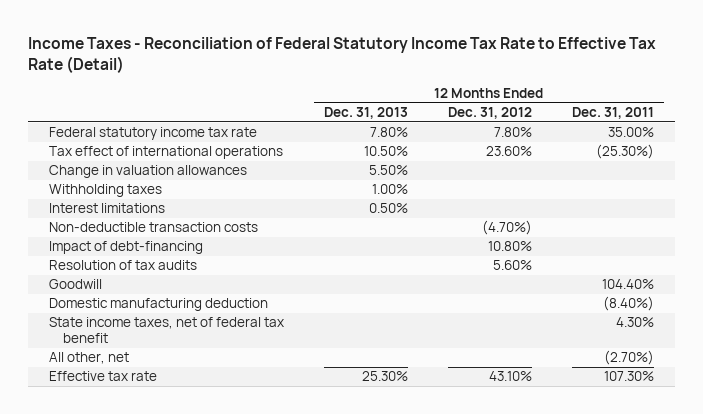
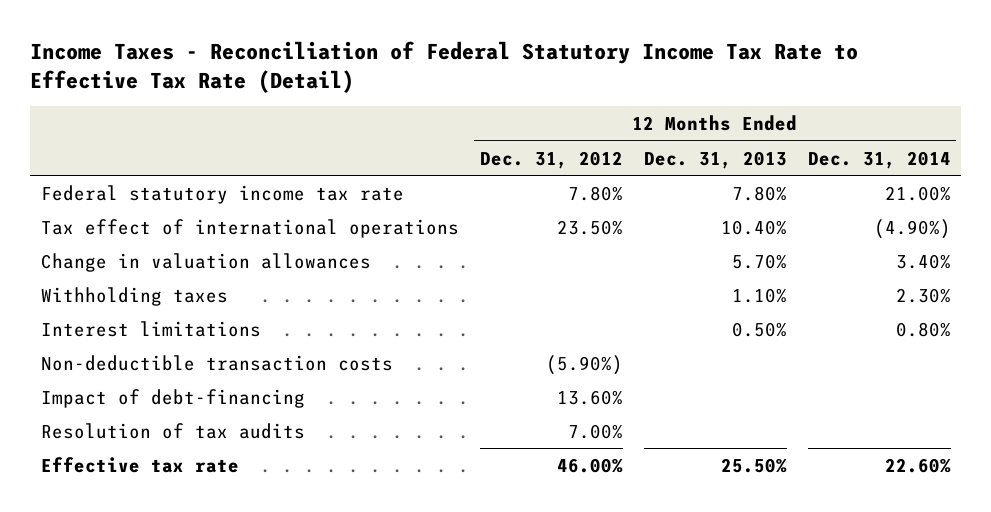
[572,106,655,119] Dec. 31, 2011 -> none
none -> [807,150,951,169] Dec. 31, 2014
[363,146,408,157] 10.50% -> [720,219,787,235] 10.40%
[486,146,533,157] 23.60% -> [556,219,623,235] 23.50%
[368,165,408,176] 5.50% -> [731,253,787,269] 5.70%
[371,184,408,195] 1.00% -> [731,287,787,303] 1.10%
[48,279,102,290] Goodwill -> none
[48,298,268,312] Domestic manufacturing deduction -> none
[48,317,284,343] State income taxes, net of federal tax benefit -> none
[48,352,129,365] All other, net -> none
[482,220,533,236] (4.70%) -> [545,354,623,375] (5.90%)
[488,241,533,252] 10.80% -> [556,389,623,405] 13.60%
[493,260,533,271] 5.60% -> [567,423,623,439] 7.00%
[361,371,408,382] 25.30% -> [720,457,787,473] 25.50%
[489,371,533,382] 43.10% -> [556,457,623,473] 46.00%

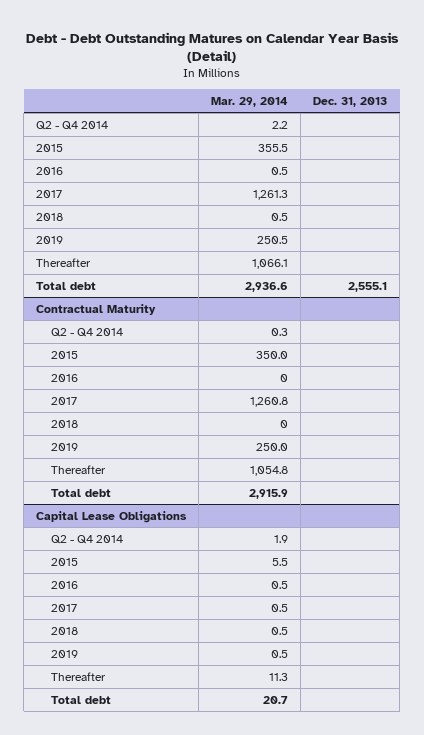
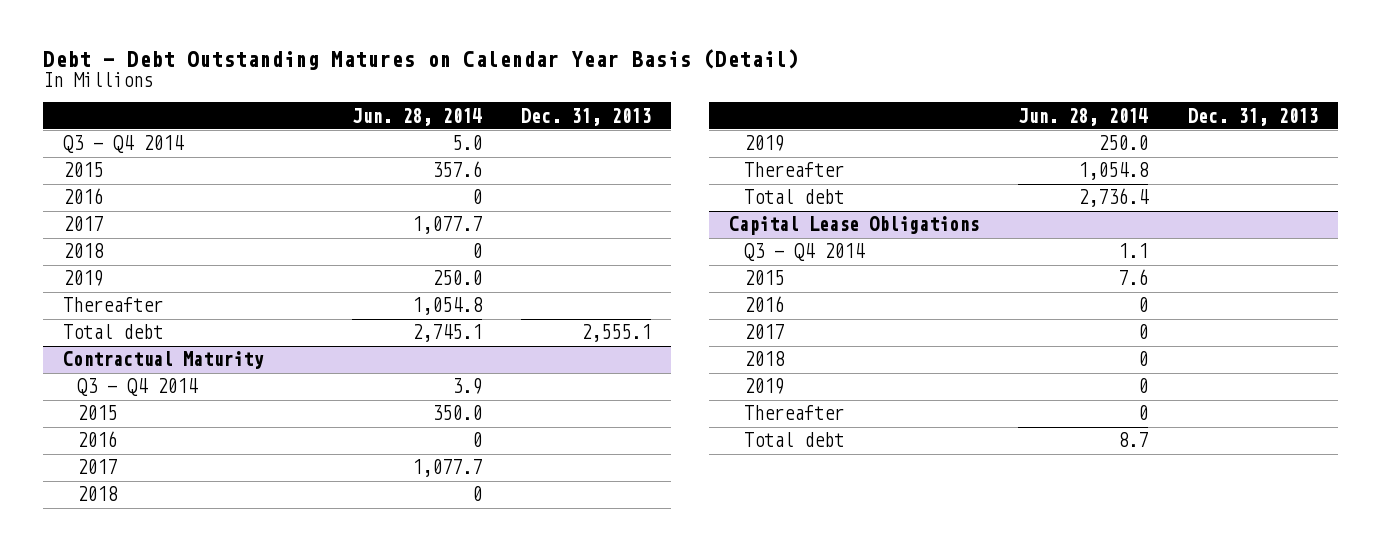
[211,96,289,107] Mar. 29, 2014 -> none
none -> [352,107,483,126] Jun. 28, 2014
[36,120,109,130] Q2 - Q4 2014 -> [62,135,184,154] Q3 - Q4 2014
[50,327,123,337] Q2 - Q4 2014 -> [77,378,199,397] Q3 - Q4 2014
[50,534,123,544] Q2 - Q4 2014 -> [743,243,865,262] Q3 - Q4 2014

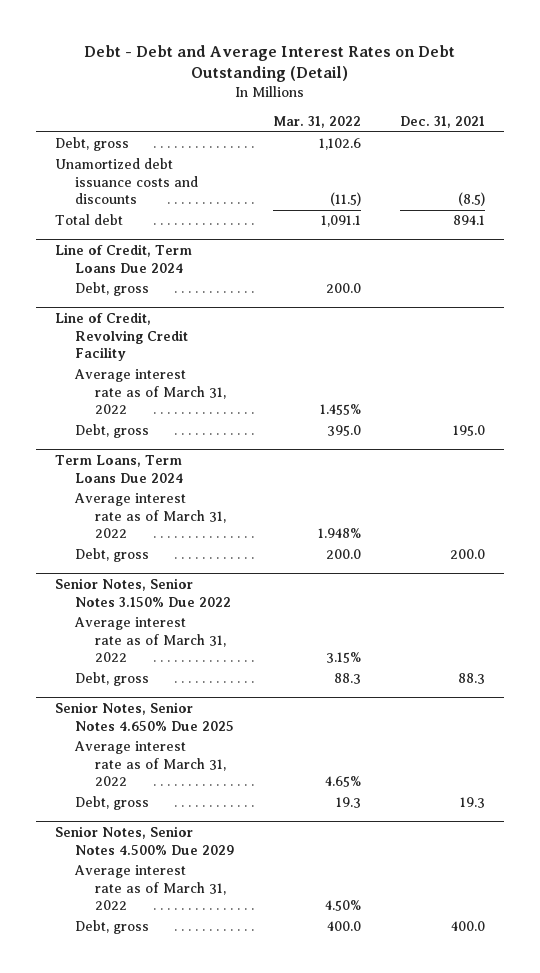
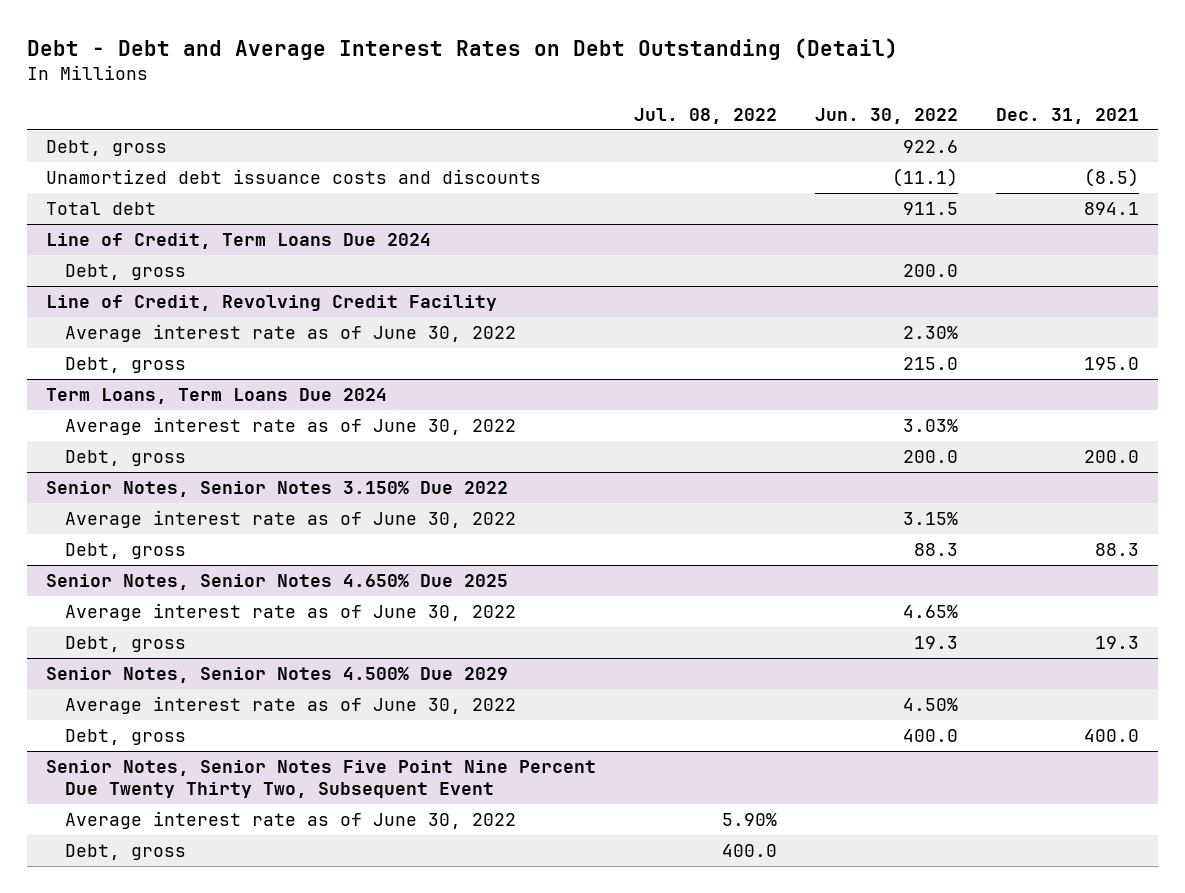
[272,116,361,129] Mar. 31, 2022 -> none
none -> [634,107,778,124] Jul. 08, 2022
none -> [814,107,958,124] Jun. 30, 2022
[74,369,227,415] Average interest rate as of March 31, 2022 -> [65,324,517,343] Average interest rate as of June 30, 2022
[74,493,227,539] Average interest rate as of March 31, 2022 -> [65,417,517,436] Average interest rate as of June 30, 2022
[74,617,227,663] Average interest rate as of March 31, 2022 -> [65,510,517,529] Average interest rate as of June 30, 2022
[74,741,227,787] Average interest rate as of March 31, 2022 -> [65,603,517,622] Average interest rate as of June 30, 2022
[74,865,227,911] Average interest rate as of March 31, 2022 -> [65,696,517,715] Average interest rate as of June 30, 2022
none -> [46,760,597,798] Senior Notes, Senior Notes Five Point Nine Percent Due Twenty Thirty Two, Subsequent Event
none -> [65,811,517,830] Average interest rate as of June 30, 2022
none -> [65,844,187,861] Debt, gross

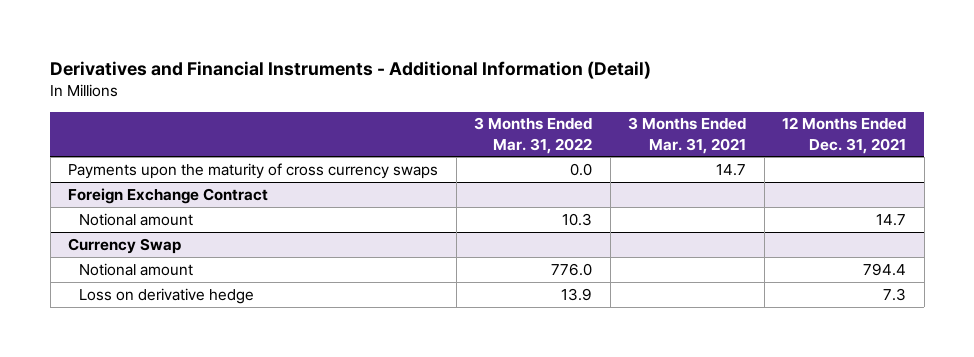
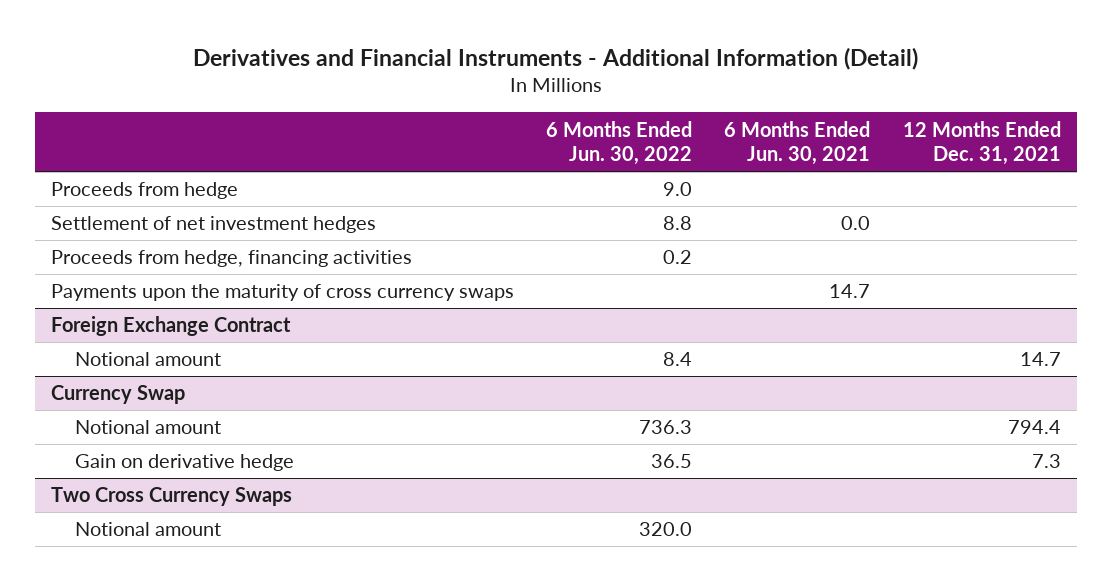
[474,117,593,154] 3 Months Ended Mar. 31, 2022 -> none
[628,117,747,154] 3 Months Ended Mar. 31, 2021 -> none
none -> [546,120,693,166] 6 Months Ended Jun. 30, 2022
none -> [724,120,871,166] 6 Months Ended Jun. 30, 2021
none -> [50,182,238,200] Proceeds from hedge
none -> [50,216,376,234] Settlement of net investment hedges
none -> [50,250,412,268] Proceeds from hedge, financing activities
[79,287,255,304] Loss on derivative hedge -> [75,454,295,472] Gain on derivative hedge
none -> [50,487,292,507] Two Cross Currency Swaps
none -> [75,522,222,537] Notional amount

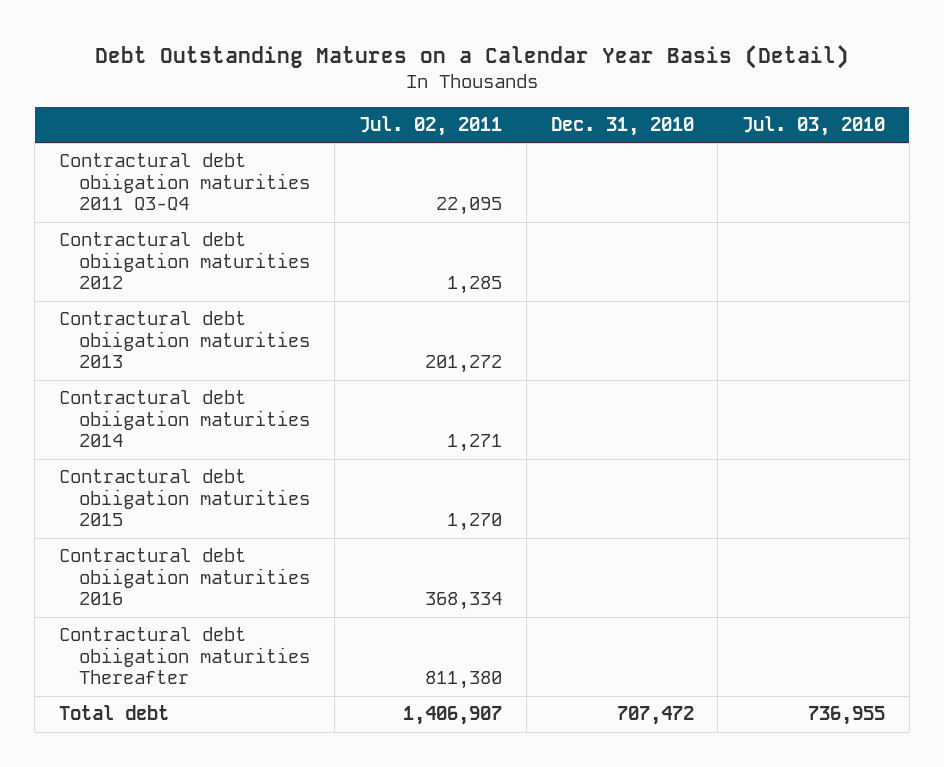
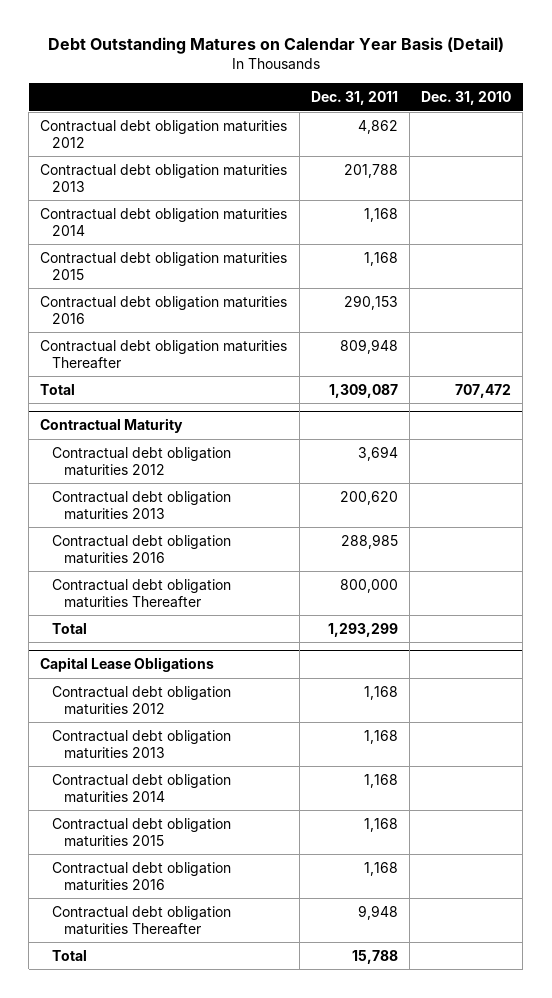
[95,45,850,70] Debt Outstanding Matures on a Calendar Year Basis (Detail) -> [47,37,504,55] Debt Outstanding Matures on Calendar Year Basis (Detail)
[358,115,502,136] Jul. 02, 2011 -> none
[742,115,886,136] Jul. 03, 2010 -> none
none -> [310,91,398,106] Dec. 31, 2011
[58,153,311,212] Contractural debt obiigation maturities 2011 Q3-Q4 -> none
[58,232,311,290] Contractural debt obiigation maturities 2012 -> [40,119,288,148] Contractual debt obligation maturities 2012
[58,311,311,369] Contractural debt obiigation maturities 2013 -> [40,163,288,192] Contractual debt obligation maturities 2013
[58,390,311,448] Contractural debt obiigation maturities 2014 -> [40,207,288,236] Contractual debt obligation maturities 2014
[58,469,311,527] Contractural debt obiigation maturities 2015 -> [40,251,288,280] Contractual debt obligation maturities 2015
[58,548,311,606] Contractural debt obiigation maturities 2016 -> [40,295,288,324] Contractual debt obligation maturities 2016
[58,627,311,685] Contractural debt obiigation maturities Thereafter -> [40,339,288,369] Contractual debt obligation maturities Thereafter
[58,705,169,721] Total debt -> [40,383,76,395] Total
none -> [40,418,184,434] Contractual Maturity
none -> [52,446,232,476] Contractual debt obligation maturities 2012
none -> [52,490,232,520] Contractual debt obligation maturities 2013
none -> [52,534,232,564] Contractual debt obligation maturities 2016
none -> [52,578,232,608] Contractual debt obligation maturities Thereafter
none -> [52,622,88,634] Total
none -> [40,657,215,673] Capital Lease Obligations
none -> [52,685,232,715] Contractual debt obligation maturities 2012
none -> [52,729,232,759] Contractual debt obligation maturities 2013
none -> [52,773,232,803] Contractual debt obligation maturities 2014
none -> [52,817,232,847] Contractual debt obligation maturities 2015
none -> [52,861,232,891] Contractual debt obligation maturities 2016
none -> [52,905,232,935] Contractual debt obligation maturities Thereafter
none -> [52,949,88,961] Total

